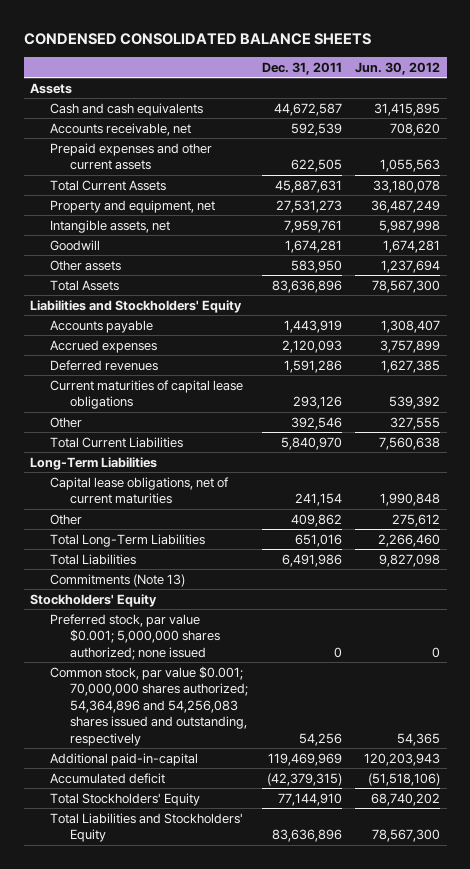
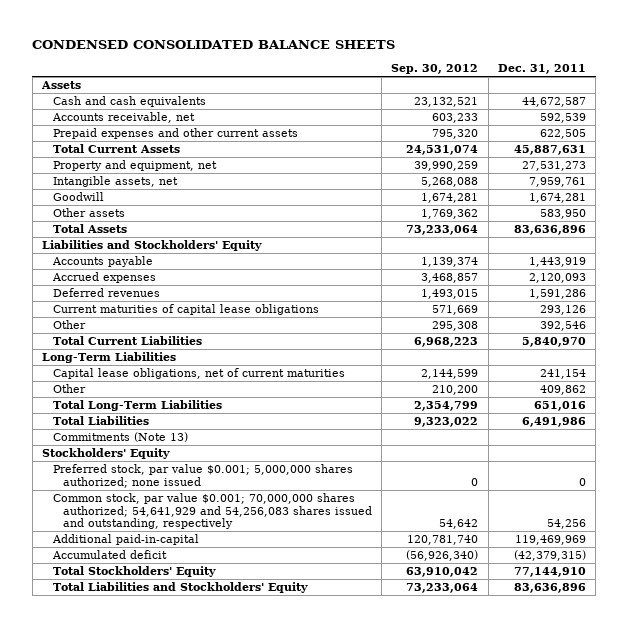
[355,61,441,75] Jun. 30, 2012 -> none
none -> [391,64,479,75] Sep. 30, 2012
[50,665,248,746] Common stock, par value $0.001; 70,000,000 shares authorized; 54,364,896 and 54,256,083 shares issued and outstanding, respectively -> [52,493,372,530] Common stock, par value $0.001; 70,000,000 shares authorized; 54,641,929 and 54,256,083 shares issued and outstanding, respectively

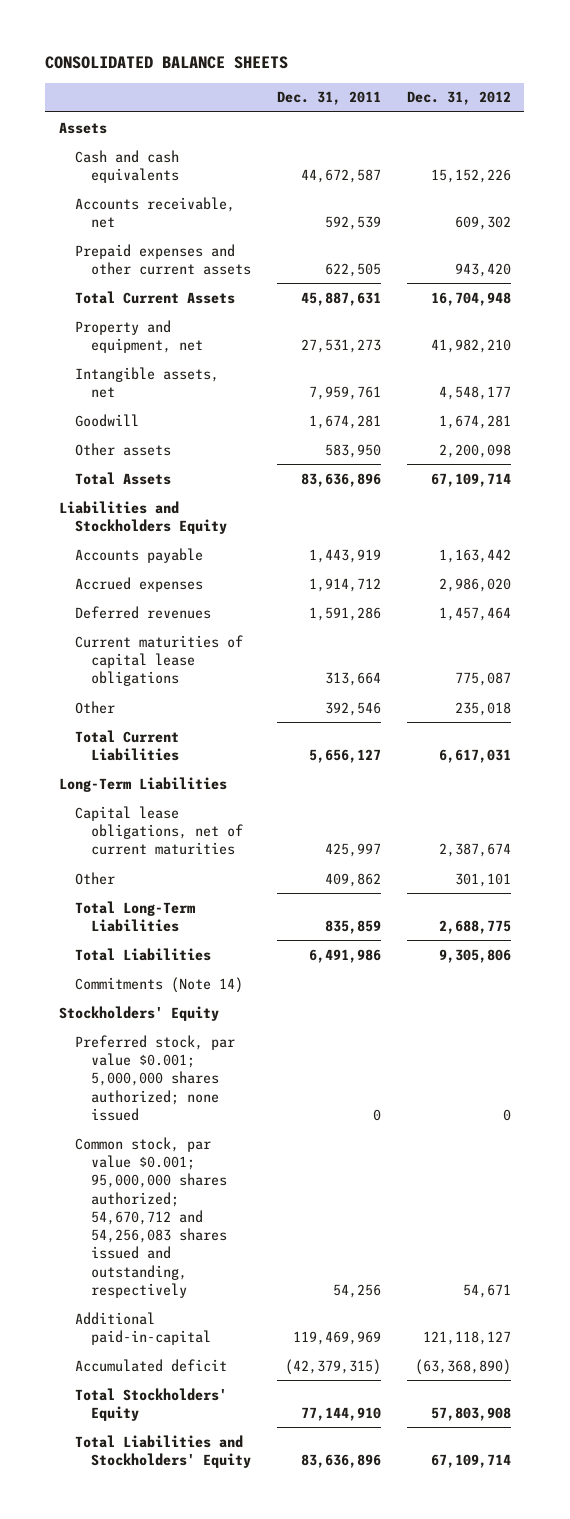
[32,40,396,50] CONDENSED CONSOLIDATED BALANCE SHEETS -> [45,56,289,70] CONSOLIDATED BALANCE SHEETS
[391,64,479,75] Sep. 30, 2012 -> none
none -> [407,91,512,106] Dec. 31, 2012
[42,240,263,252] Liabilities and Stockholders' Equity -> [58,500,227,534] Liabilities and Stockholders Equity
[529,273,587,284] 2,120,093 -> [308,577,381,592] 1,914,712
[540,305,587,316] 293,126 -> [324,672,381,687] 313,664
[522,337,587,348] 5,840,970 -> [308,748,381,763] 5,656,127
[540,369,587,380] 241,154 -> [324,843,381,858] 425,997
[534,401,587,412] 651,016 -> [324,919,381,934] 835,859
[52,432,188,443] Commitments (Note 13) -> [74,976,243,993] Commitments (Note 14)
[52,493,372,530] Common stock, par value $0.001; 70,000,000 shares authorized; 54,641,929 and 54,256,083 shares issued and outstanding, respectively -> [74,1136,227,1298] Common stock, par value $0.001; 95,000,000 shares authorized; 54,670,712 and 54,256,083 shares issued and outstanding, respectively

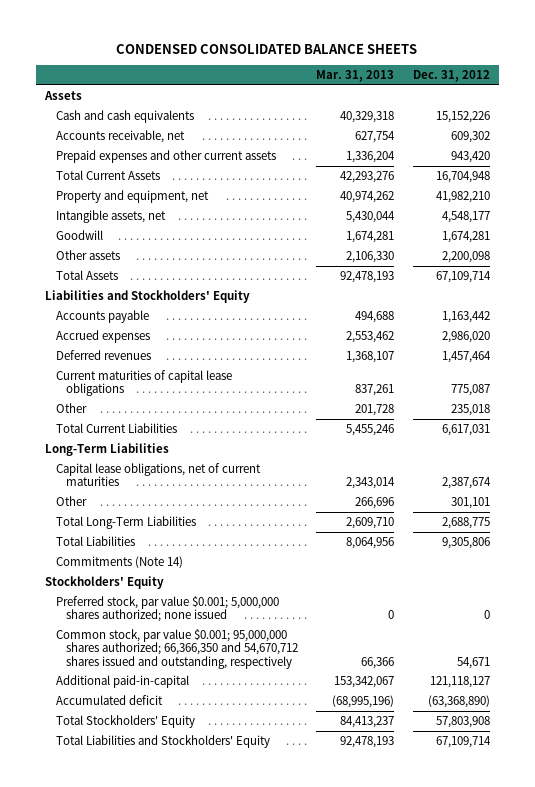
[45,56,289,70] CONSOLIDATED BALANCE SHEETS -> [116,43,418,54] CONDENSED CONSOLIDATED BALANCE SHEETS
[276,91,381,106] Dec. 31, 2011 -> none
none -> [316,69,395,82] Mar. 31, 2013
[58,500,227,534] Liabilities and Stockholders Equity -> [45,290,251,304] Liabilities and Stockholders' Equity
[74,1136,227,1298] Common stock, par value $0.001; 95,000,000 shares authorized; 54,670,712 and 54,256,083 shares issued and outstanding, respectively -> [55,629,298,669] Common stock, par value $0.001; 95,000,000 shares authorized; 66,366,350 and 54,670,712 shares issued and outstanding, respectively

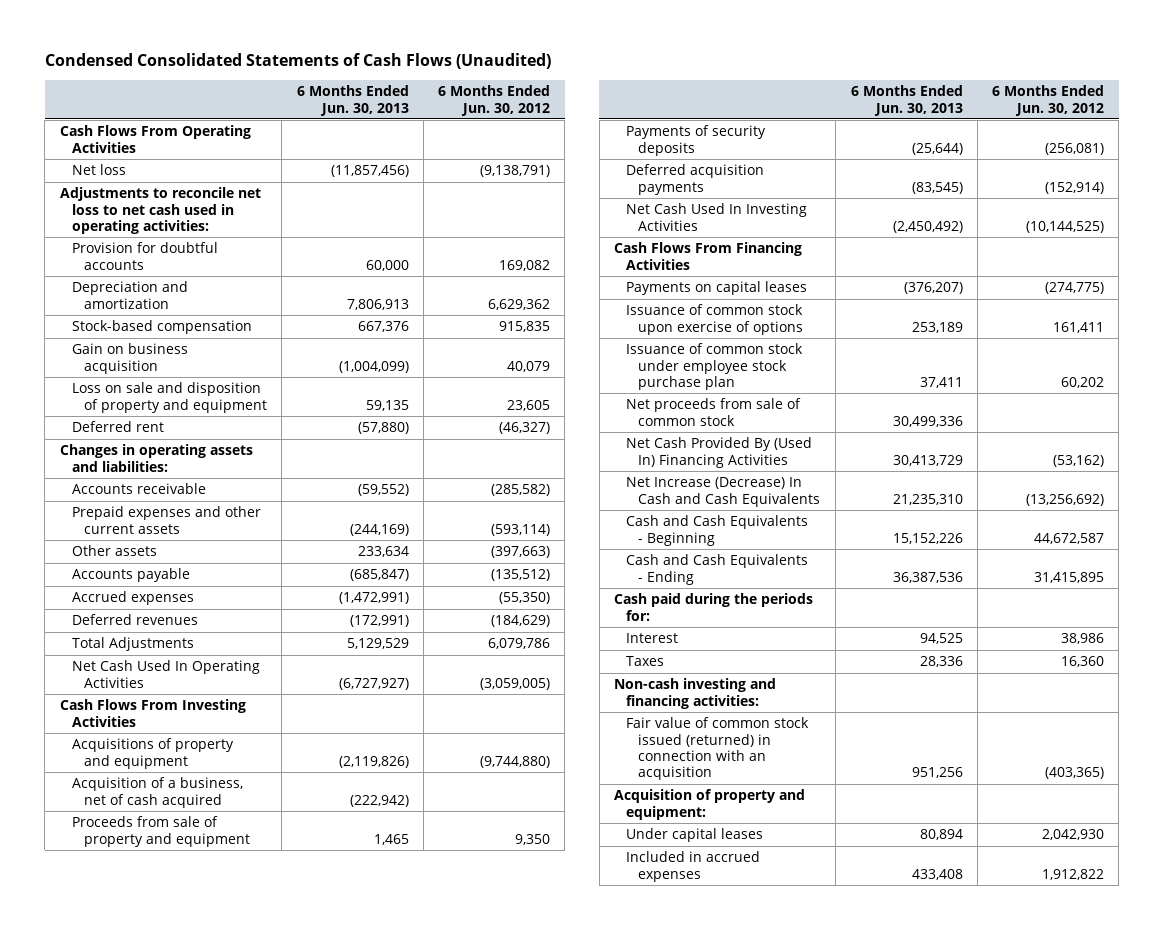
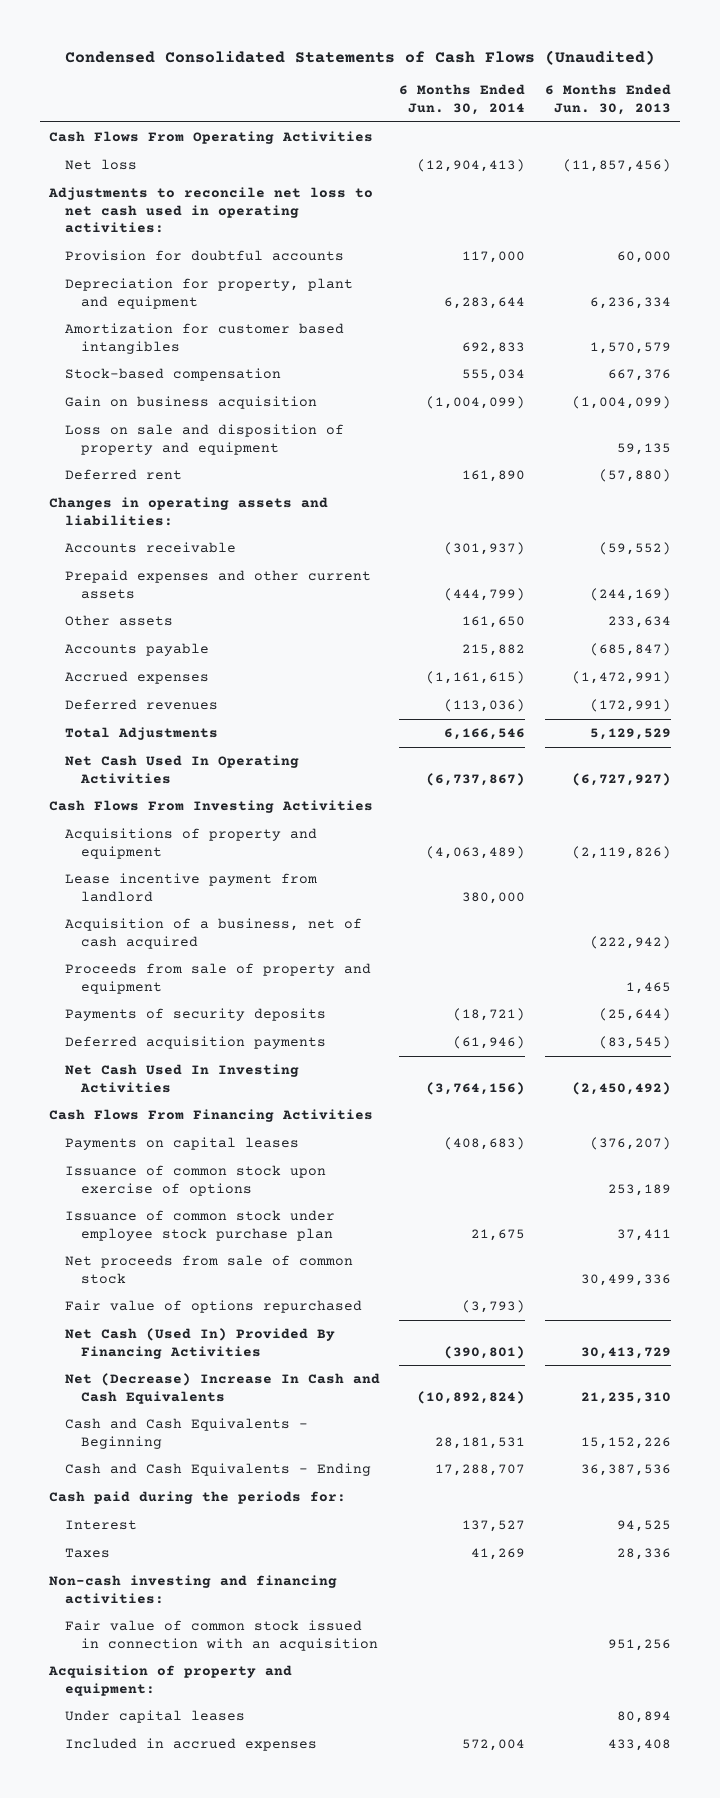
[438,85,551,116] 6 Months Ended Jun. 30, 2012 -> none
none -> [399,84,526,115] 6 Months Ended Jun. 30, 2014
[71,281,188,309] Depreciation and amortization -> none
none -> [65,277,354,309] Depreciation for property, plant and equipment
none -> [65,322,345,354] Amortization for customer based intangibles
none -> [65,872,318,902] Lease incentive payment from landlord
none -> [65,1299,363,1313] Fair value of options repurchased
[626,437,813,468] Net Cash Provided By (Used In) Financing Activities -> [65,1327,336,1359] Net Cash (Used In) Provided By Financing Activities
[626,477,821,507] Net Increase (Decrease) In Cash and Cash Equivalents -> [65,1372,381,1404] Net (Decrease) Increase In Cash and Cash Equivalents
[626,717,810,781] Fair value of common stock issued (returned) in connection with an acquisition -> [65,1619,378,1651] Fair value of common stock issued in connection with an acquisition

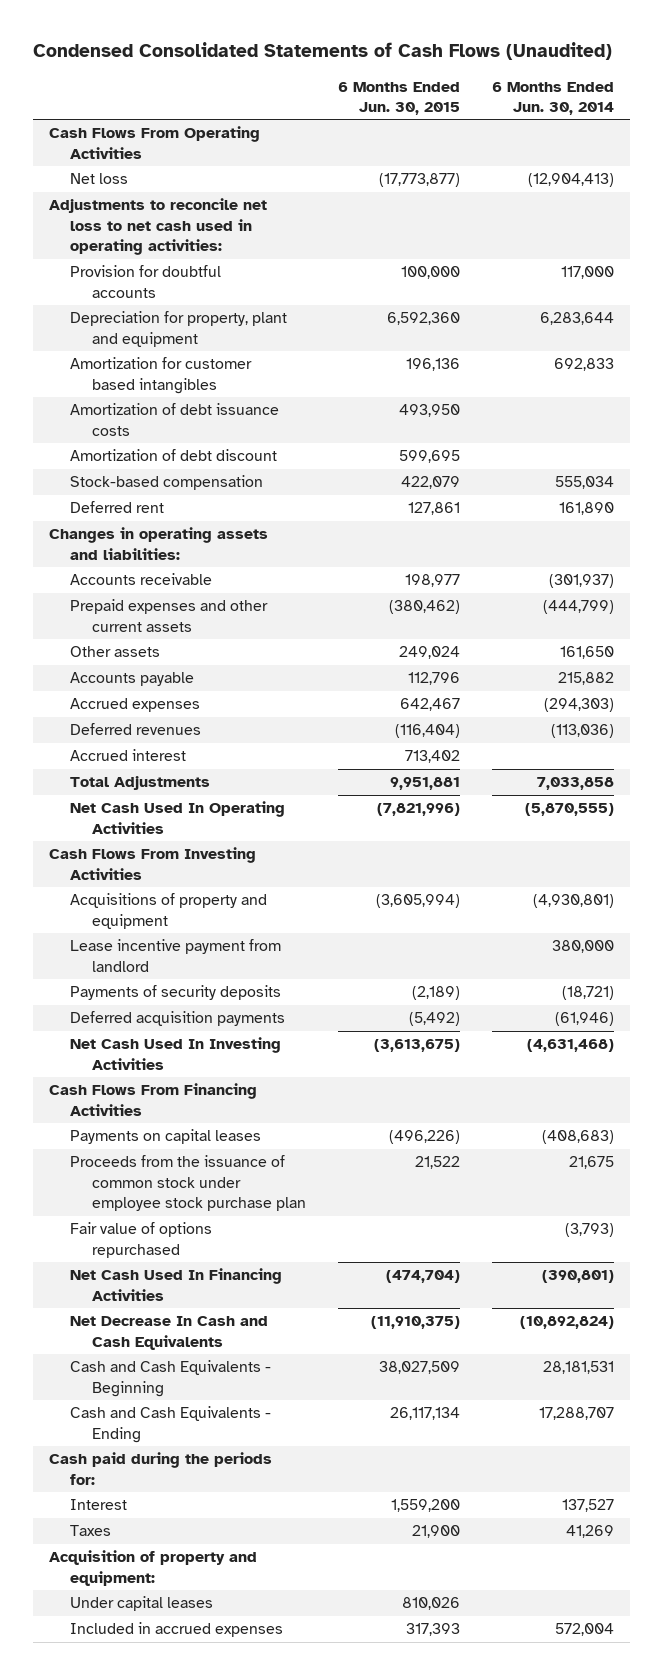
[544,84,671,115] 6 Months Ended Jun. 30, 2013 -> none
none -> [337,81,460,116] 6 Months Ended Jun. 30, 2015
none -> [70,403,280,436] Amortization of debt issuance costs
none -> [70,449,278,462] Amortization of debt discount
[65,395,318,409] Gain on business acquisition -> none
[65,423,345,455] Loss on sale and disposition of property and equipment -> none
[426,670,526,684] (1,161,615) -> [544,698,615,713] (294,303)
none -> [70,749,187,762] Accrued interest
[444,727,526,740] 6,166,546 -> [537,777,615,791] 7,033,858
[426,772,526,786] (6,737,867) -> [525,803,615,817] (5,870,555)
[426,845,526,859] (4,063,489) -> [533,894,615,909] (4,930,801)
[65,917,363,949] Acquisition of a business, net of cash acquired -> none
[65,962,372,994] Proceeds from sale of property and equipment -> none
[426,1081,526,1095] (3,764,156) -> [527,1039,615,1053] (4,631,468)
[65,1164,327,1196] Issuance of common stock upon exercise of options -> none
[65,1254,354,1284] Net proceeds from sale of common stock -> none
[65,1209,336,1241] Issuance of common stock under employee stock purchase plan -> [70,1155,306,1212] Proceeds from the issuance of common stock under employee stock purchase plan
[65,1327,336,1359] Net Cash (Used In) Provided By Financing Activities -> [70,1268,283,1301] Net Cash Used In Financing Activities
[65,1372,381,1404] Net (Decrease) Increase In Cash and Cash Equivalents -> [70,1316,269,1350] Net Decrease In Cash and Cash Equivalents
[49,1574,338,1604] Non-cash investing and financing activities: -> none
[65,1619,378,1651] Fair value of common stock issued in connection with an acquisition -> none

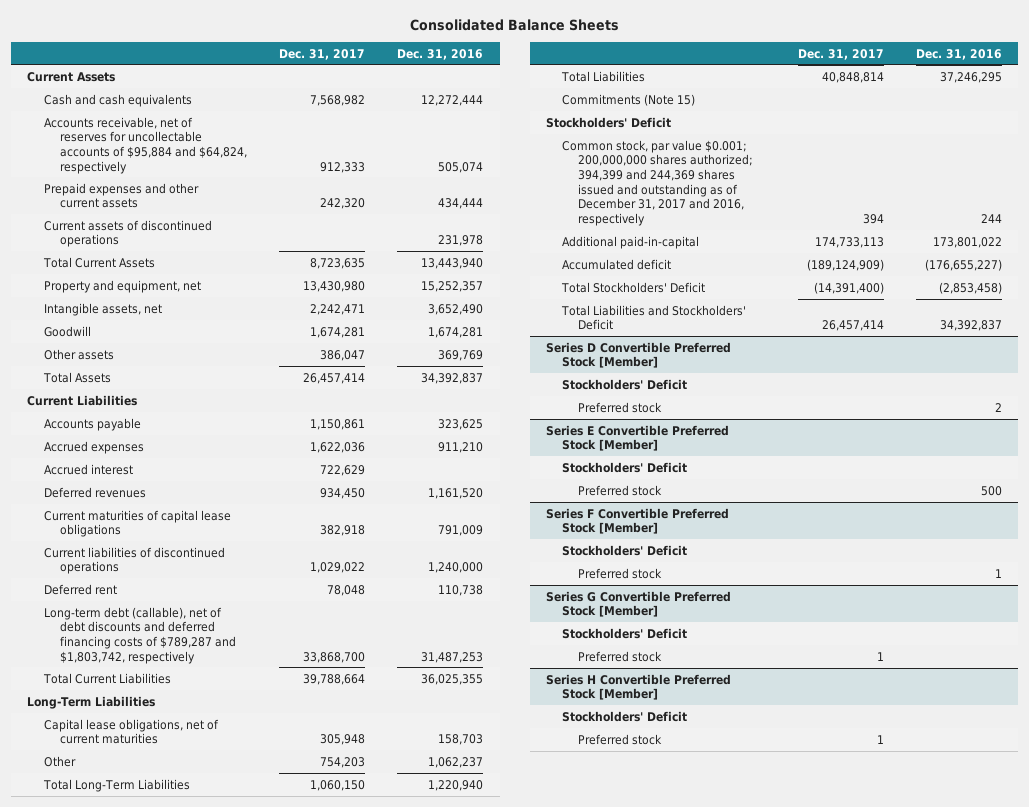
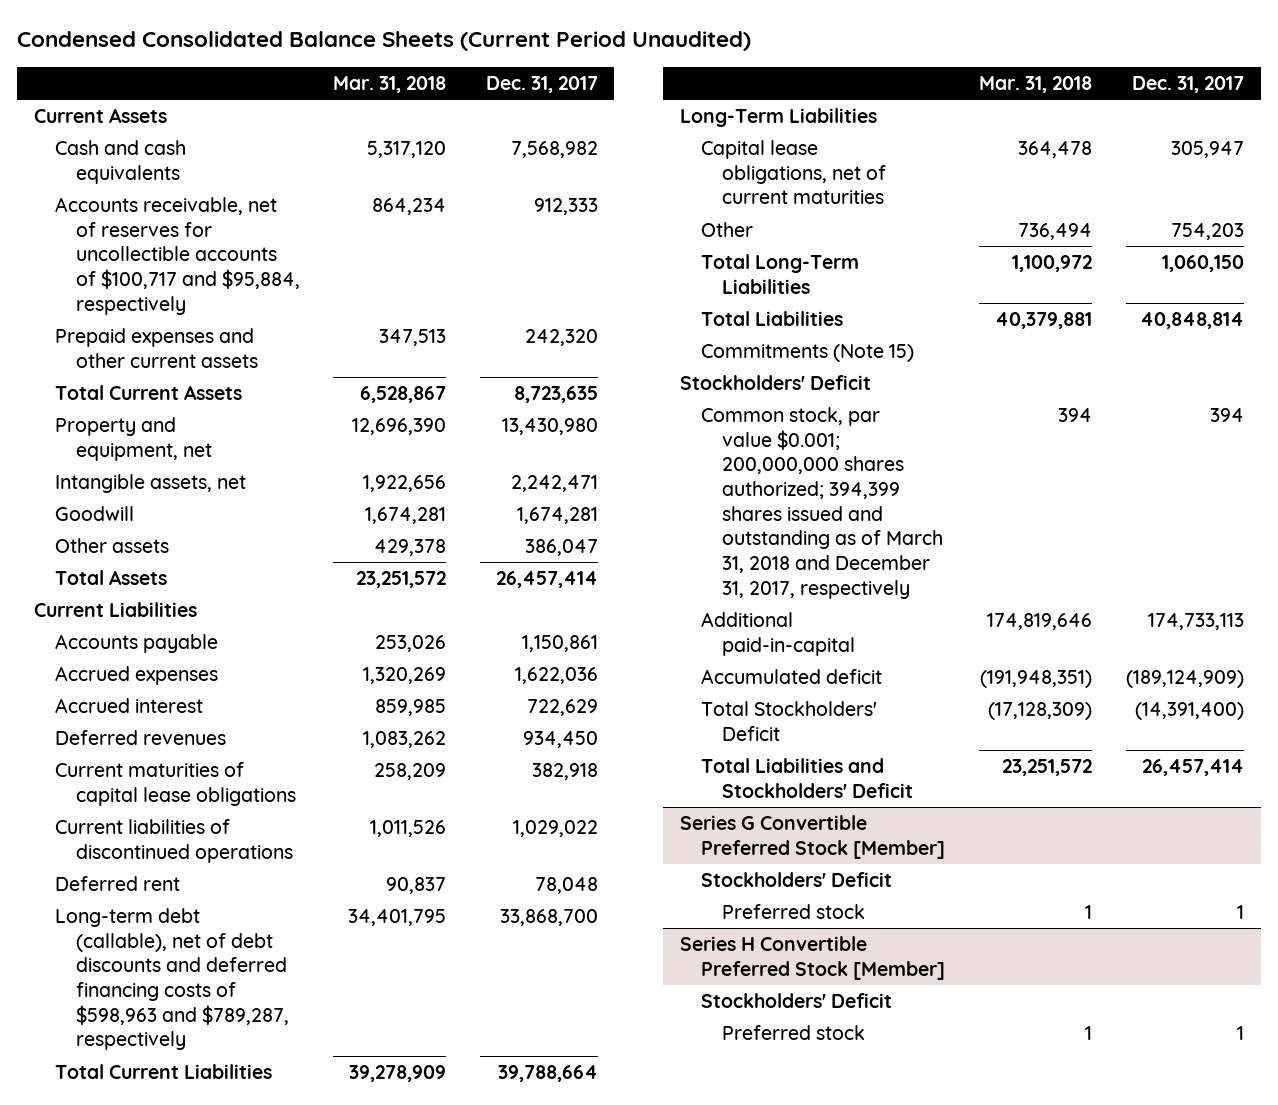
[409,18,619,31] Consolidated Balance Sheets -> [16,31,751,52] Condensed Consolidated Balance Sheets (Current Period Unaudited)
[397,48,484,60] Dec. 31, 2016 -> none
none -> [333,75,447,93] Mar. 31, 2018
[43,116,247,174] Accounts receivable, net of reserves for uncollectable accounts of $95,884 and $64,824, respectively -> [54,197,300,315] Accounts receivable, net of reserves for uncollectible accounts of $100,717 and $95,884, respectively
[43,219,212,248] Current assets of discontinued operations -> none
[43,606,236,664] Long-term debt (callable), net of debt discounts and deferred financing costs of $789,287 and $1,803,742, respectively -> [54,908,289,1051] Long-term debt (callable), net of debt discounts and deferred financing costs of $598,963 and $789,287, respectively
[320,734,366,746] 305,948 -> [1170,141,1244,159] 305,947
[562,139,754,226] Common stock, par value $0.001; 200,000,000 shares authorized; 394,399 and 244,369 shares issued and outstanding as of December 31, 2017 and 2016, respectively -> [700,407,944,599] Common stock, par value $0.001; 200,000,000 shares authorized; 394,399 shares issued and outstanding as of March 31, 2018 and December 31, 2017, respectively
[545,341,731,369] Series D Convertible Preferred Stock [Member] -> none
[562,378,688,390] Stockholders' Deficit -> none
[578,401,663,413] Preferred stock -> none
[545,424,729,452] Series E Convertible Preferred Stock [Member] -> none
[562,461,688,473] Stockholders' Deficit -> none
[578,484,663,496] Preferred stock -> none
[545,507,729,535] Series F Convertible Preferred Stock [Member] -> none
[562,544,688,556] Stockholders' Deficit -> none
[578,567,663,579] Preferred stock -> none

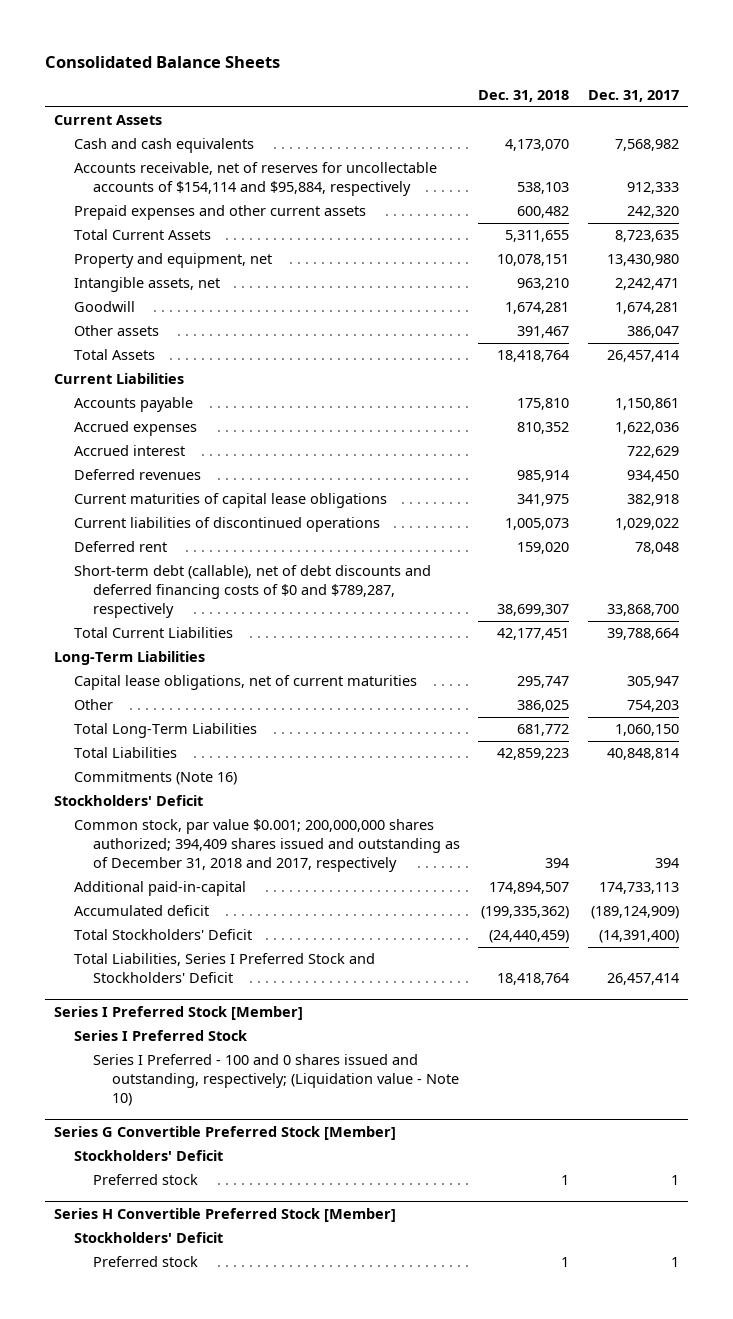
[16,31,751,52] Condensed Consolidated Balance Sheets (Current Period Unaudited) -> [45,55,281,68] Consolidated Balance Sheets
[333,75,447,93] Mar. 31, 2018 -> none
none -> [478,89,570,102] Dec. 31, 2018
[54,197,300,315] Accounts receivable, net of reserves for uncollectible accounts of $100,717 and $95,884, respectively -> [73,162,437,197] Accounts receivable, net of reserves for uncollectable accounts of $154,114 and $95,884, respectively
[54,908,289,1051] Long-term debt (callable), net of debt discounts and deferred financing costs of $598,963 and $789,287, respectively -> [73,565,431,618] Short-term debt (callable), net of debt discounts and deferred financing costs of $0 and $789,287, respectively
[700,344,914,363] Commitments (Note 15) -> [73,771,237,786] Commitments (Note 16)
[700,407,944,599] Common stock, par value $0.001; 200,000,000 shares authorized; 394,399 shares issued and outstanding as of March 31, 2018 and December 31, 2017, respectively -> [73,819,460,872] Common stock, par value $0.001; 200,000,000 shares authorized; 394,409 shares issued and outstanding as of December 31, 2018 and 2017, respectively
[700,758,914,798] Total Liabilities and Stockholders' Deficit -> [73,953,375,984] Total Liabilities, Series I Preferred Stock and Stockholders' Deficit
none -> [54,1005,304,1020] Series I Preferred Stock [Member]
none -> [73,1030,247,1042] Series I Preferred Stock
none -> [92,1054,460,1106] Series I Preferred - 100 and 0 shares issued and outstanding, respectively; (Liquidation value - Note 10)

